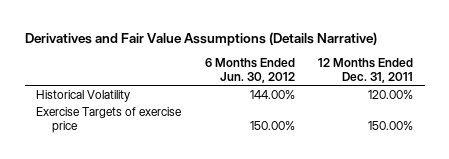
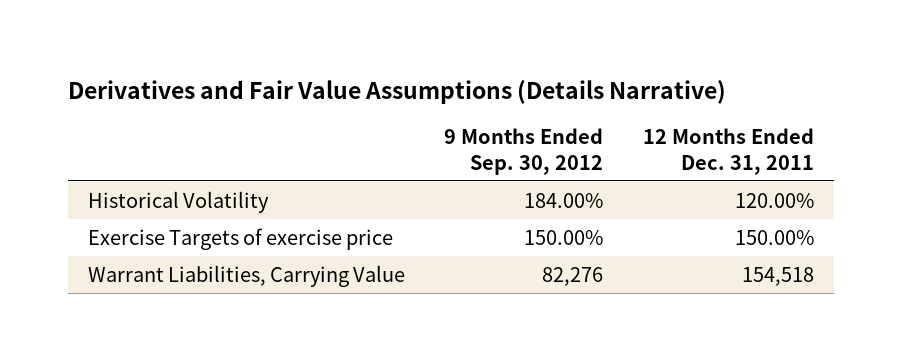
[204,58,295,84] 6 Months Ended Jun. 30, 2012 -> none
none -> [444,128,604,175] 9 Months Ended Sep. 30, 2012
none -> [87,264,405,287] Warrant Liabilities, Carrying Value

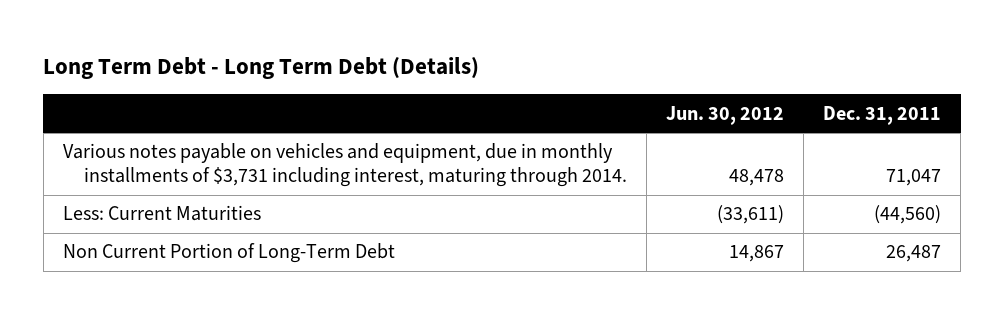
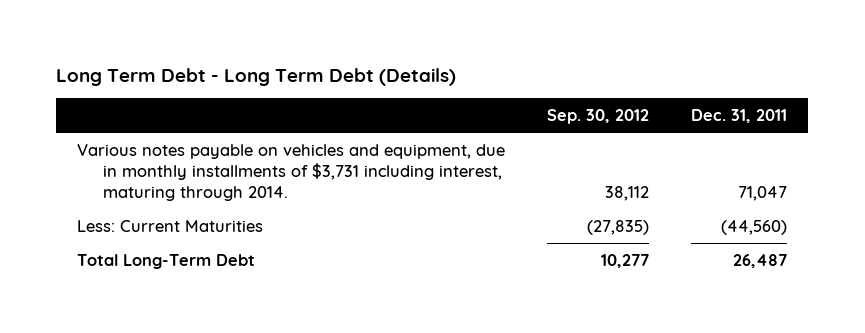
[666,105,785,125] Jun. 30, 2012 -> none
none -> [547,109,650,125] Sep. 30, 2012
[62,243,395,264] Non Current Portion of Long-Term Debt -> [77,253,256,269] Total Long-Term Debt

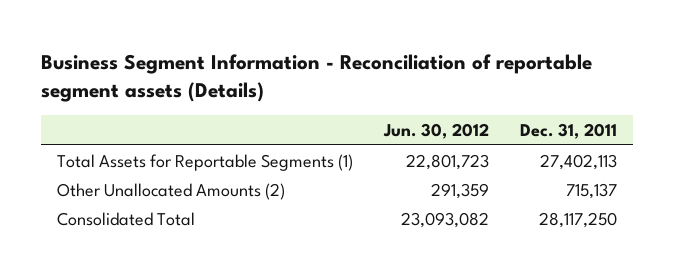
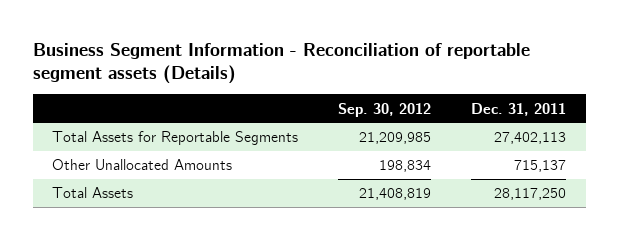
[383,122,490,139] Jun. 30, 2012 -> none
none -> [338,102,432,117] Sep. 30, 2012
[56,153,353,171] Total Assets for Reportable Segments (1) -> [52,131,299,146] Total Assets for Reportable Segments
[56,182,285,200] Other Unallocated Amounts (2) -> [52,159,233,171] Other Unallocated Amounts
[56,211,195,226] Consolidated Total -> [52,187,134,199] Total Assets

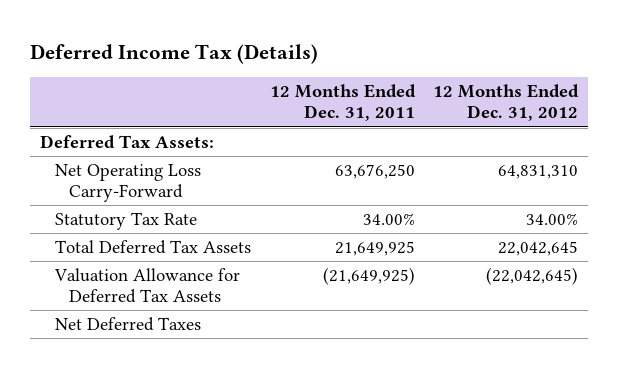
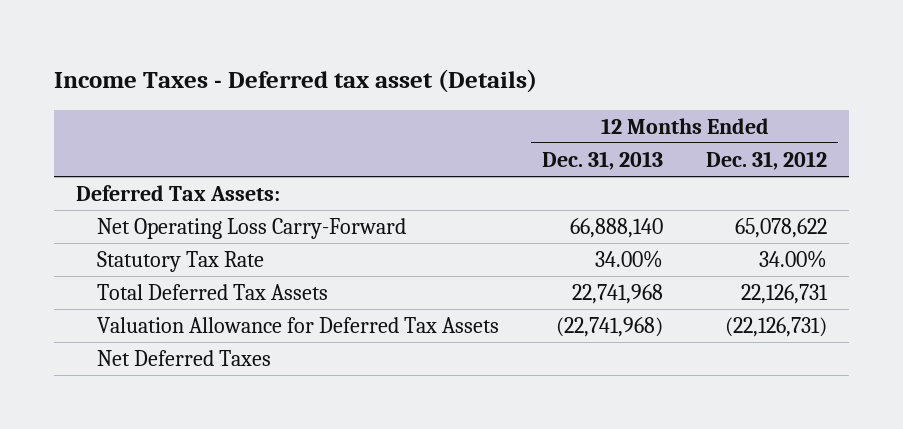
[30,43,319,64] Deferred Income Tax (Details) -> [54,68,538,93] Income Taxes - Deferred tax asset (Details)
[269,84,416,122] 12 Months Ended Dec. 31, 2011 -> none
none -> [541,150,663,170] Dec. 31, 2013
[498,165,579,180] 64,831,310 -> [735,217,828,238] 65,078,622
[498,241,579,257] 22,042,645 -> [741,283,829,304] 22,126,731
[486,267,579,286] (22,042,645) -> [725,316,828,337] (22,126,731)

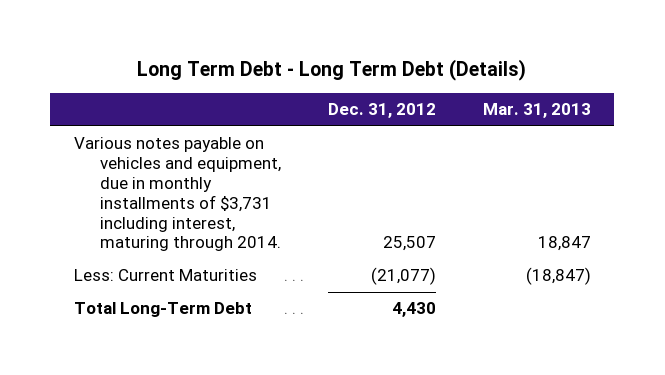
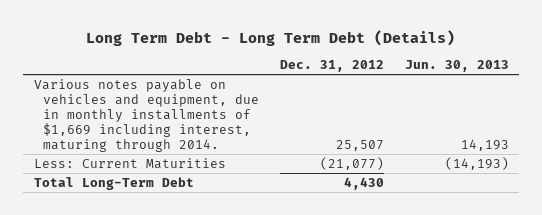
[482,103,591,119] Mar. 31, 2013 -> none
none -> [404,60,509,73] Jun. 30, 2013
[73,137,282,252] Various notes payable on vehicles and equipment, due in monthly installments of $3,731 including interest, maturing through 2014. -> [33,78,259,153] Various notes payable on vehicles and equipment, due in monthly installments of $1,669 including interest, maturing through 2014.

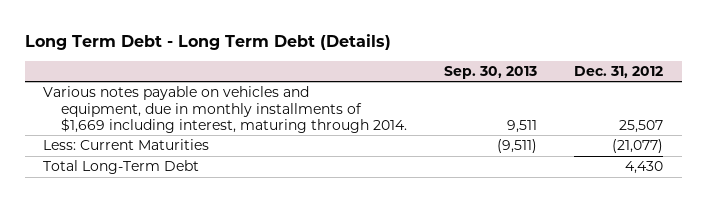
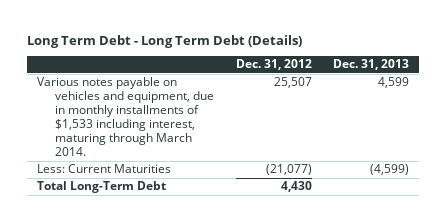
[443,66,537,80] Sep. 30, 2013 -> none
none -> [332,59,409,71] Dec. 31, 2013
[43,86,407,133] Various notes payable on vehicles and equipment, due in monthly installments of $1,669 including interest, maturing through 2014. -> [37,77,215,157] Various notes payable on vehicles and equipment, due in monthly installments of $1,533 including interest, maturing through March 2014.

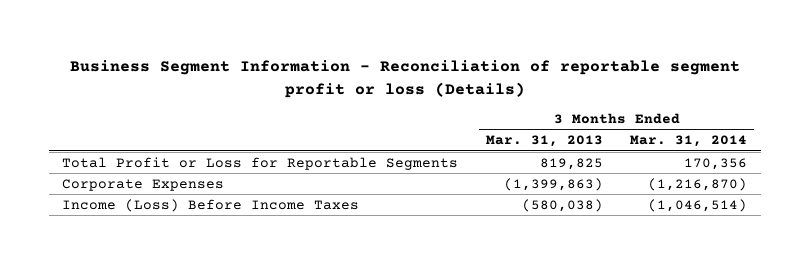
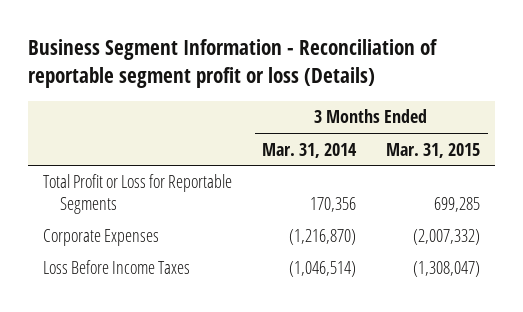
[485,135,603,148] Mar. 31, 2013 -> none
none -> [386,142,481,158] Mar. 31, 2015
[62,198,360,212] Income (Loss) Before Income Taxes -> [42,260,190,275] Loss Before Income Taxes

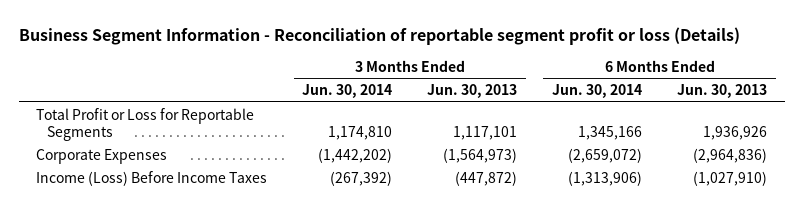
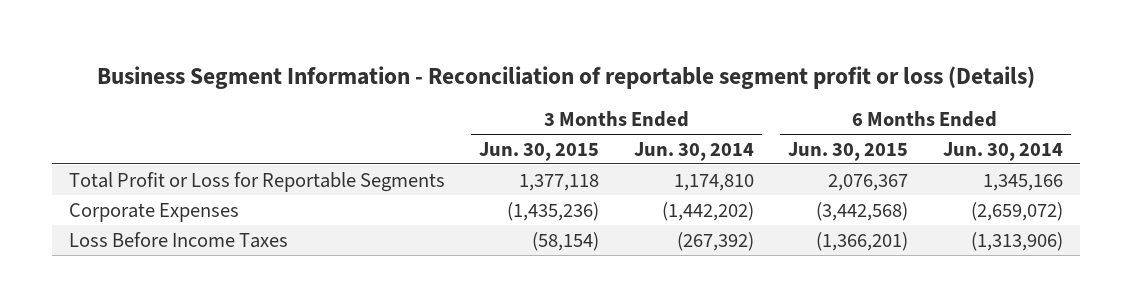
[427,84,518,99] Jun. 30, 2013 -> none
[677,84,768,99] Jun. 30, 2013 -> none
none -> [479,141,600,161] Jun. 30, 2015
none -> [788,141,909,161] Jun. 30, 2015
[36,170,268,186] Income (Loss) Before Income Taxes -> [68,231,288,248] Loss Before Income Taxes

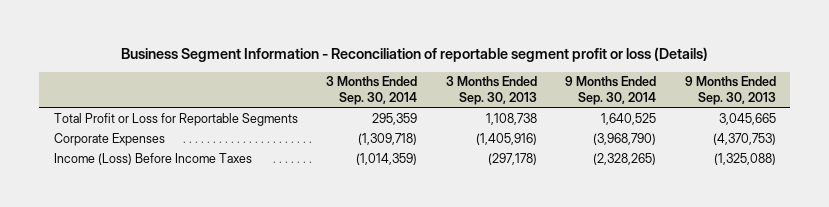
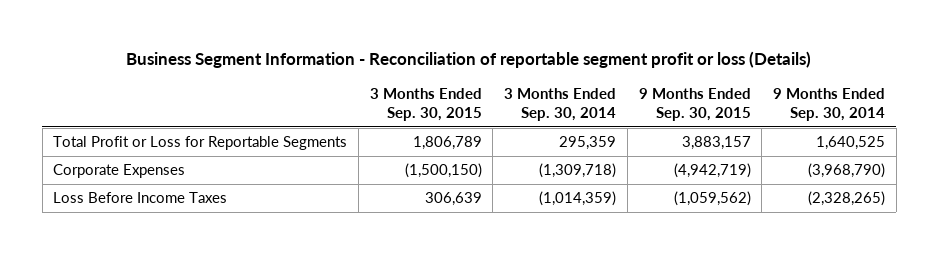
[445,76,537,105] 3 Months Ended Sep. 30, 2013 -> none
[684,76,776,105] 9 Months Ended Sep. 30, 2013 -> none
none -> [369,88,482,121] 3 Months Ended Sep. 30, 2015
none -> [638,88,751,121] 9 Months Ended Sep. 30, 2015
[53,152,252,165] Income (Loss) Before Income Taxes -> [53,192,228,204] Loss Before Income Taxes

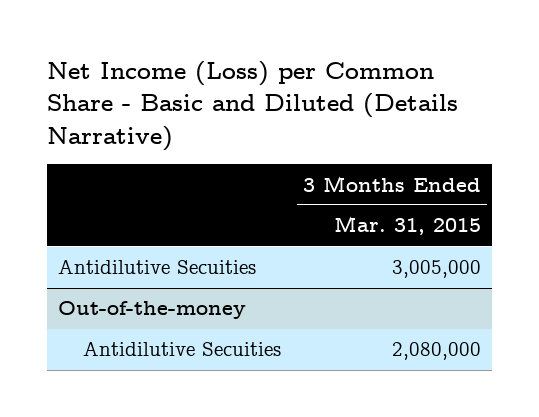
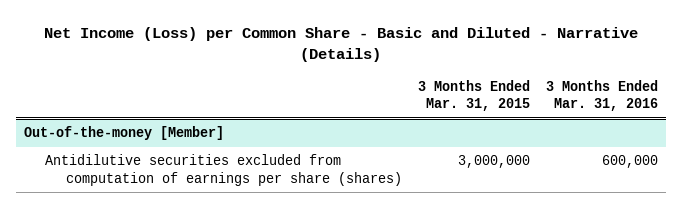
[46,61,458,151] Net Income (Loss) per Common Share - Basic and Diluted (Details Narrative) -> [44,26,639,62] Net Income (Loss) per Common Share - Basic and Diluted - Narrative (Details)
none -> [545,79,658,112] 3 Months Ended Mar. 31, 2016
[58,259,257,275] Antidilutive Secuities -> none
[82,341,281,357] Antidilutive Secuities -> none
[58,301,247,320] Out-of-the-money -> [24,126,225,141] Out-of-the-money [Member]
none -> [45,154,403,187] Antidilutive securities excluded from computation of earnings per share (shares)

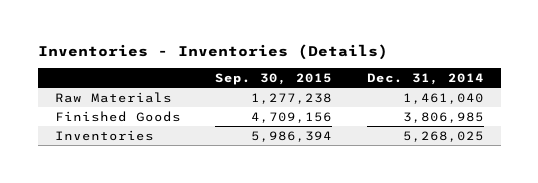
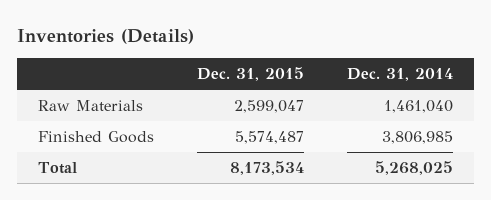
[37,44,388,61] Inventories - Inventories (Details) -> [16,28,194,44] Inventories (Details)
[215,72,333,85] Sep. 30, 2015 -> none
none -> [196,67,304,82] Dec. 31, 2015
[54,129,154,141] Inventories -> [38,162,78,175] Total

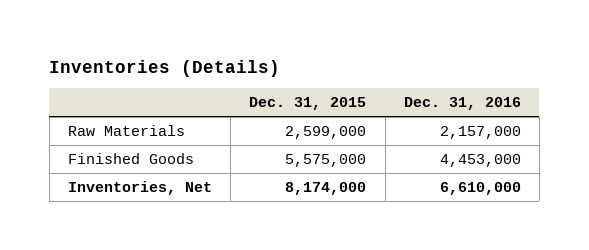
[346,68,453,82] Dec. 31, 2014 -> none
none -> [403,97,521,111] Dec. 31, 2016
[38,162,78,175] Total -> none
[233,100,304,114] 2,599,047 -> [285,126,367,140] 2,599,000
[234,131,304,145] 5,574,487 -> [285,154,367,168] 5,575,000
none -> [68,181,213,196] Inventories, Net

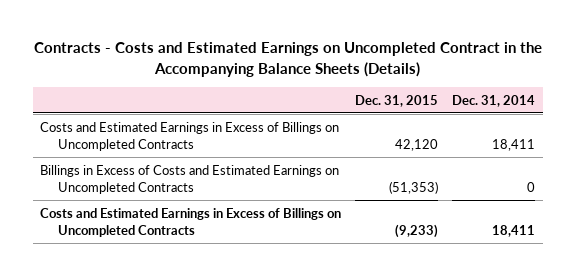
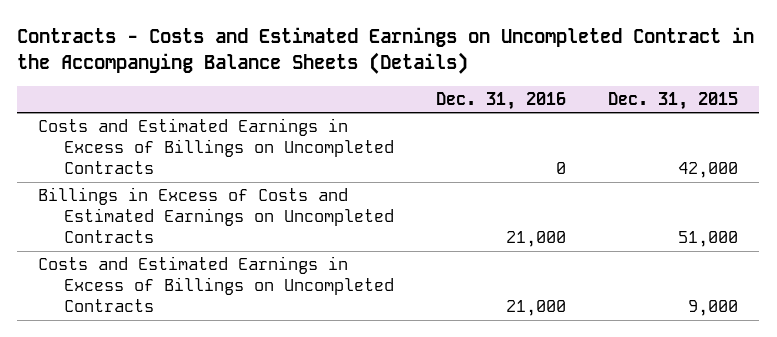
[452,94,536,107] Dec. 31, 2014 -> none
none -> [436,91,567,110] Dec. 31, 2016
[395,138,439,151] 42,120 -> [678,162,739,179] 42,000
[389,180,439,194] (51,353) -> [678,231,739,248] 51,000
[395,223,439,238] (9,233) -> [688,300,739,317] 9,000

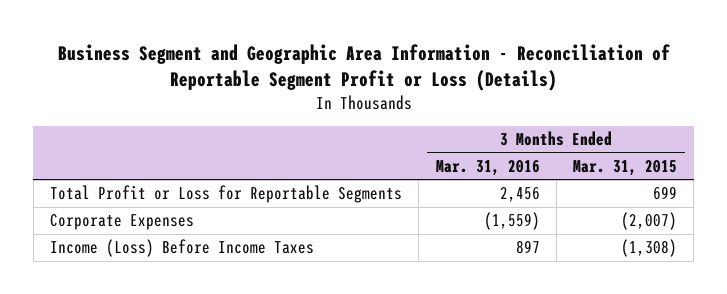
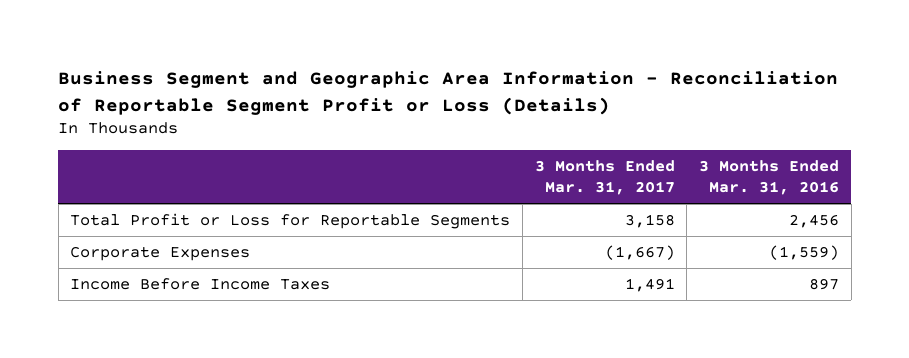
[572,159,677,176] Mar. 31, 2015 -> none
none -> [534,160,675,196] 3 Months Ended Mar. 31, 2017
[50,239,315,258] Income (Loss) Before Income Taxes -> [70,277,331,290] Income Before Income Taxes

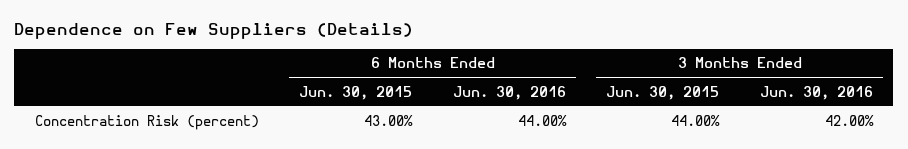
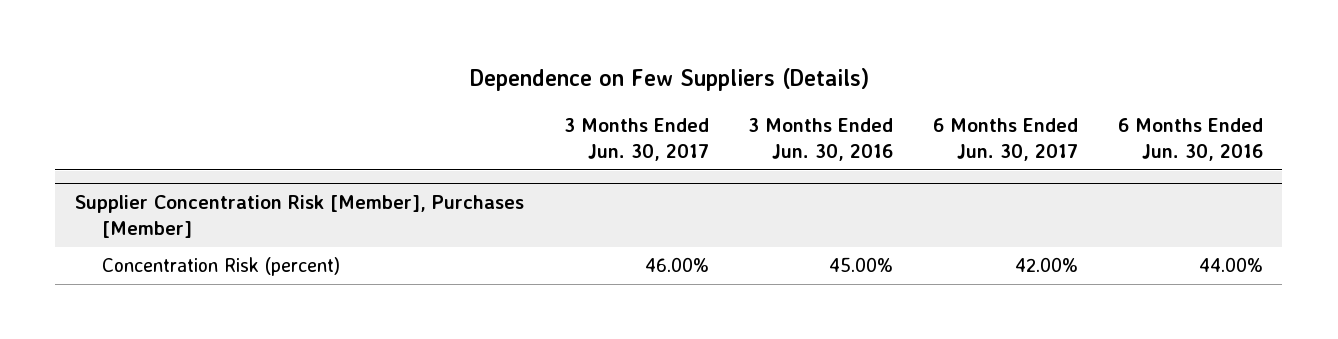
[299,85,413,100] Jun. 30, 2015 -> none
[606,85,720,100] Jun. 30, 2015 -> none
none -> [563,118,709,161] 3 Months Ended Jun. 30, 2017
none -> [932,118,1078,161] 6 Months Ended Jun. 30, 2017
none -> [74,195,524,239] Supplier Concentration Risk [Member], Purchases [Member]
[825,115,875,127] 42.00% -> [829,257,894,273] 45.00%

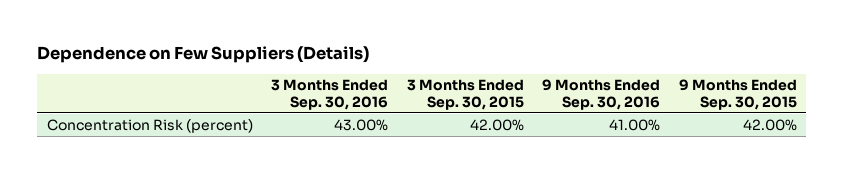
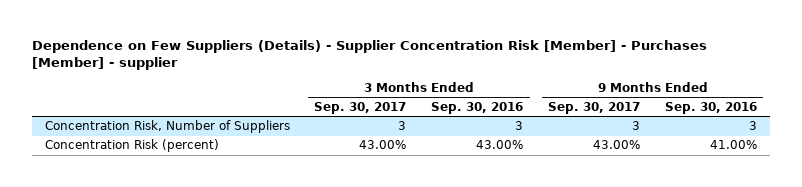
[37,46,370,64] Dependence on Few Suppliers (Details) -> [32,39,708,71] Dependence on Few Suppliers (Details) - Supplier Concentration Risk [Member] - Purchases [Member] - supplier
[406,78,524,110] 3 Months Ended Sep. 30, 2015 -> none
[678,78,797,110] 9 Months Ended Sep. 30, 2015 -> none
none -> [314,101,407,114] Sep. 30, 2017
none -> [548,101,641,114] Sep. 30, 2017
none -> [44,120,290,134] Concentration Risk, Number of Suppliers

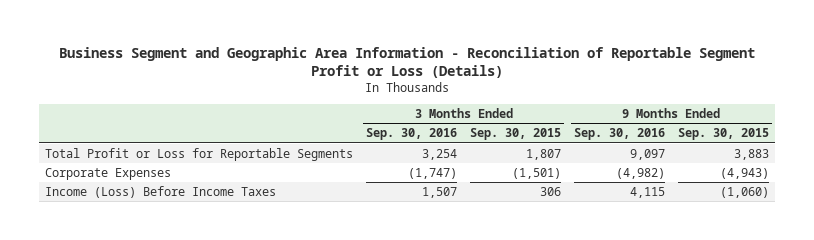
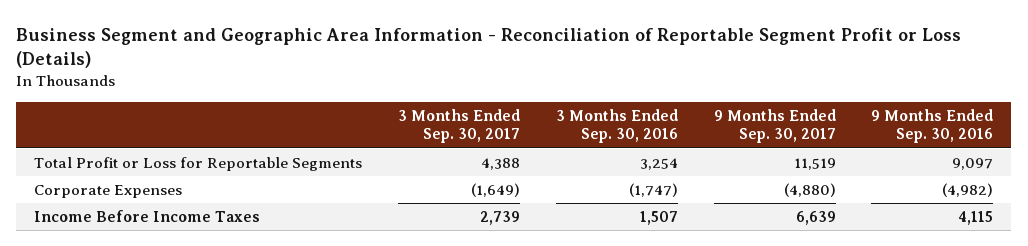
[470,128,562,141] Sep. 30, 2015 -> none
[677,128,769,141] Sep. 30, 2015 -> none
none -> [398,108,521,144] 3 Months Ended Sep. 30, 2017
none -> [713,108,836,144] 9 Months Ended Sep. 30, 2017
[45,185,277,198] Income (Loss) Before Income Taxes -> [34,210,261,223] Income Before Income Taxes

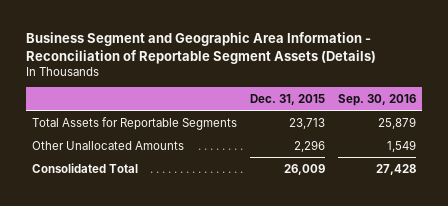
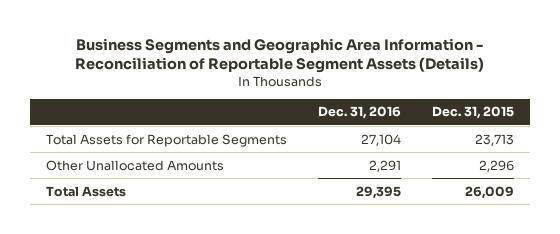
[25,32,376,64] Business Segment and Geographic Area Information - Reconciliation of Reportable Segment Assets (Details) -> [74,37,484,74] Business Segments and Geographic Area Information - Reconciliation of Reportable Segment Assets (Details)
[337,93,416,106] Sep. 30, 2016 -> none
none -> [317,106,401,120] Dec. 31, 2016
[32,162,139,173] Consolidated Total -> [45,185,126,197] Total Assets

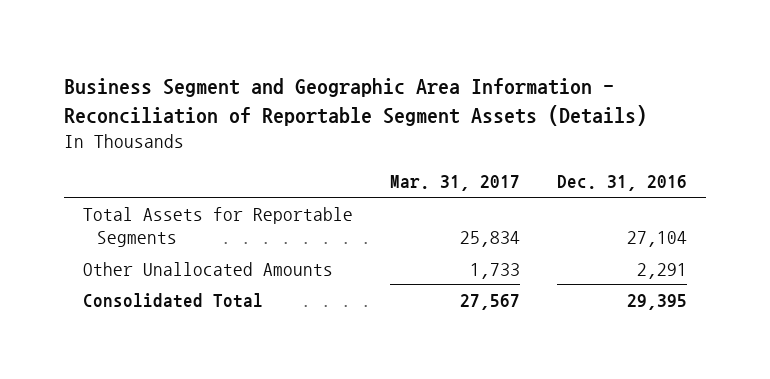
[74,37,484,74] Business Segments and Geographic Area Information - Reconciliation of Reportable Segment Assets (Details) -> [64,78,648,126] Business Segment and Geographic Area Information - Reconciliation of Reportable Segment Assets (Details)
[432,106,515,120] Dec. 31, 2015 -> none
none -> [390,175,521,192] Mar. 31, 2017
[45,185,126,197] Total Assets -> [82,292,263,308] Consolidated Total

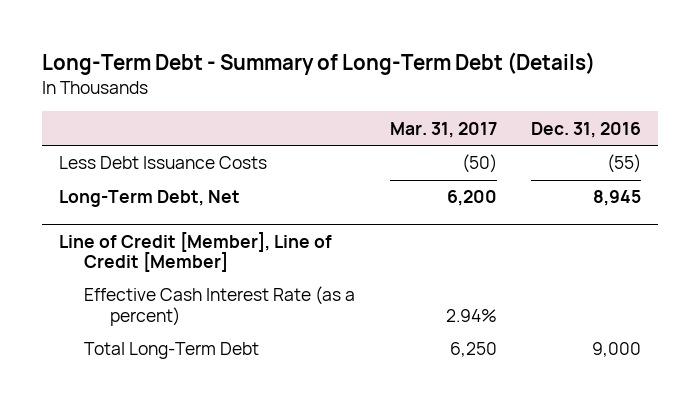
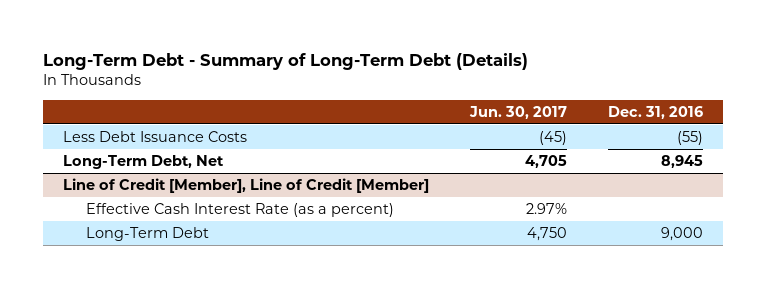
[389,121,497,138] Mar. 31, 2017 -> none
none -> [468,105,567,119] Jun. 30, 2017
[84,342,260,360] Total Long-Term Debt -> [85,227,209,242] Long-Term Debt

